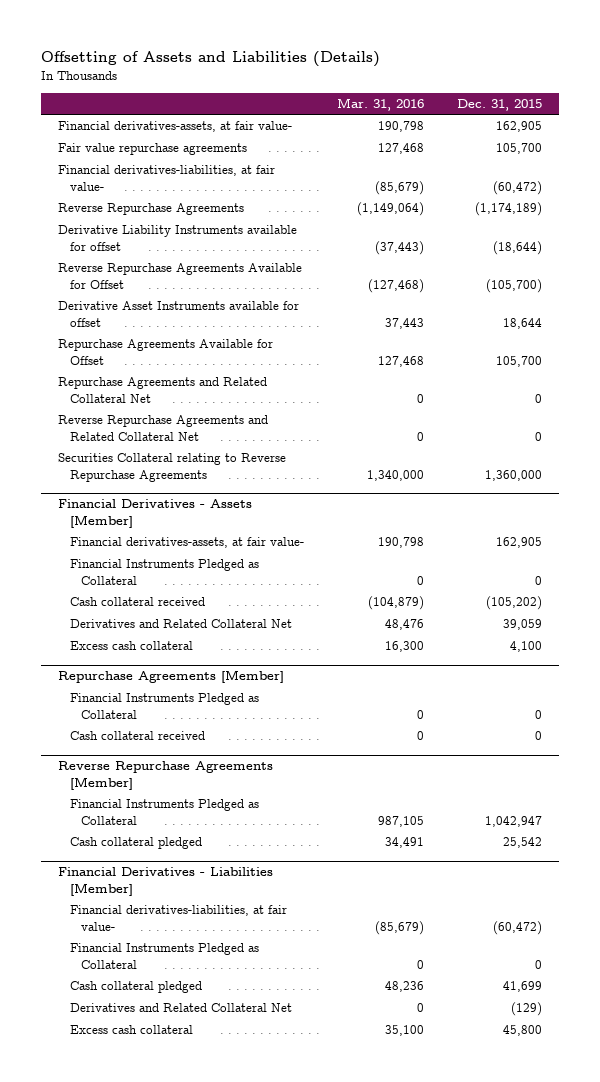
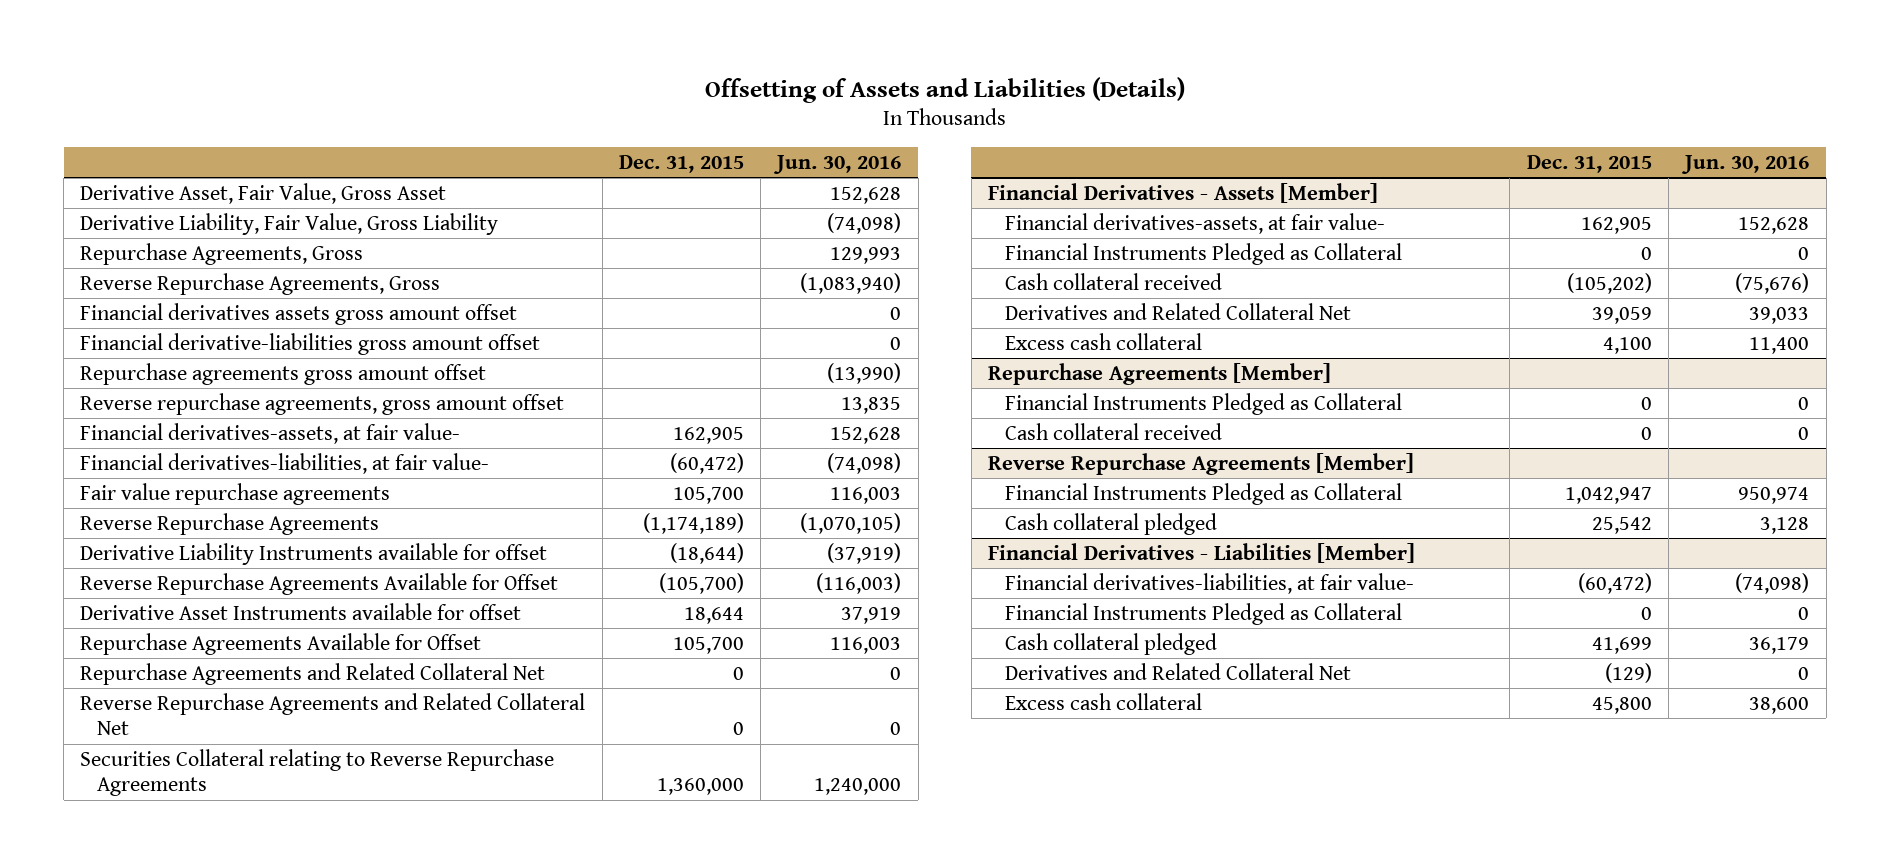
[337,98,425,112] Mar. 31, 2016 -> none
none -> [773,154,902,174] Jun. 30, 2016
none -> [80,182,447,204] Derivative Asset, Fair Value, Gross Asset
none -> [80,212,499,235] Derivative Liability, Fair Value, Gross Liability
none -> [80,242,364,265] Repurchase Agreements, Gross
none -> [80,272,441,295] Reverse Repurchase Agreements, Gross
none -> [80,302,518,325] Financial derivatives assets gross amount offset
none -> [80,332,541,355] Financial derivative-liabilities gross amount offset
none -> [80,362,487,385] Repurchase agreements gross amount offset
none -> [80,392,565,415] Reverse repurchase agreements, gross amount offset
[57,143,247,156] Fair value repurchase agreements -> [80,482,391,505] Fair value repurchase agreements

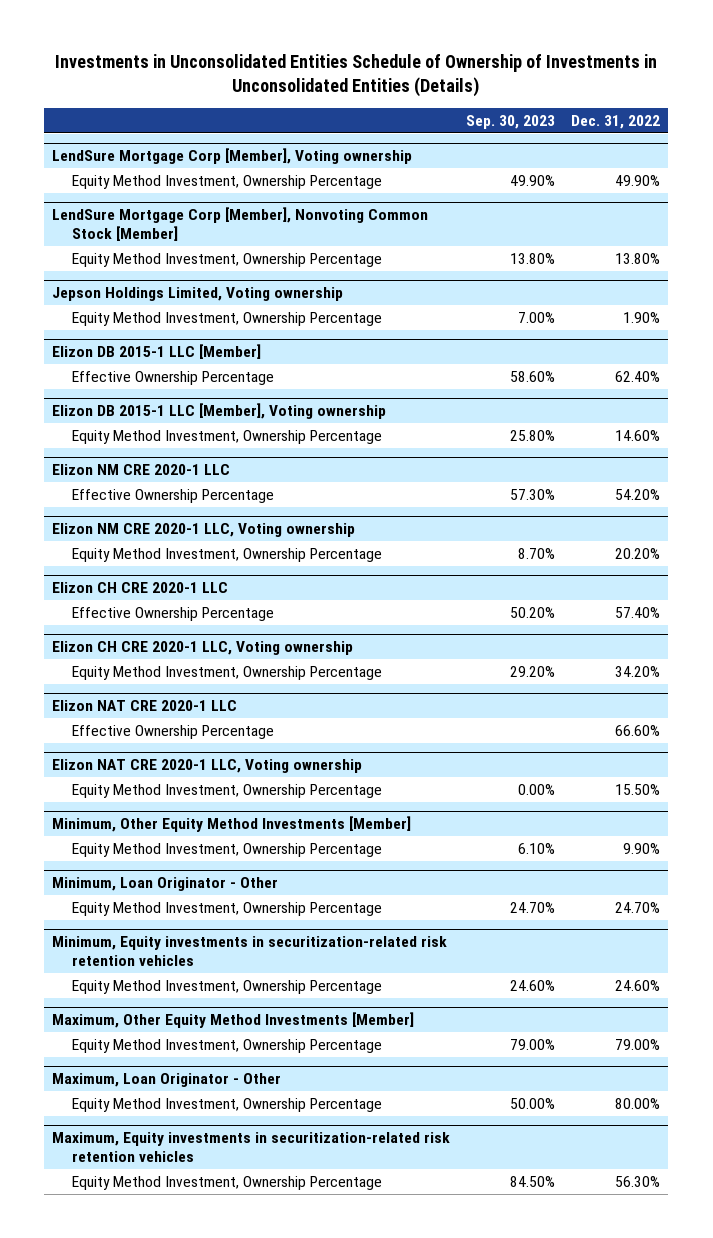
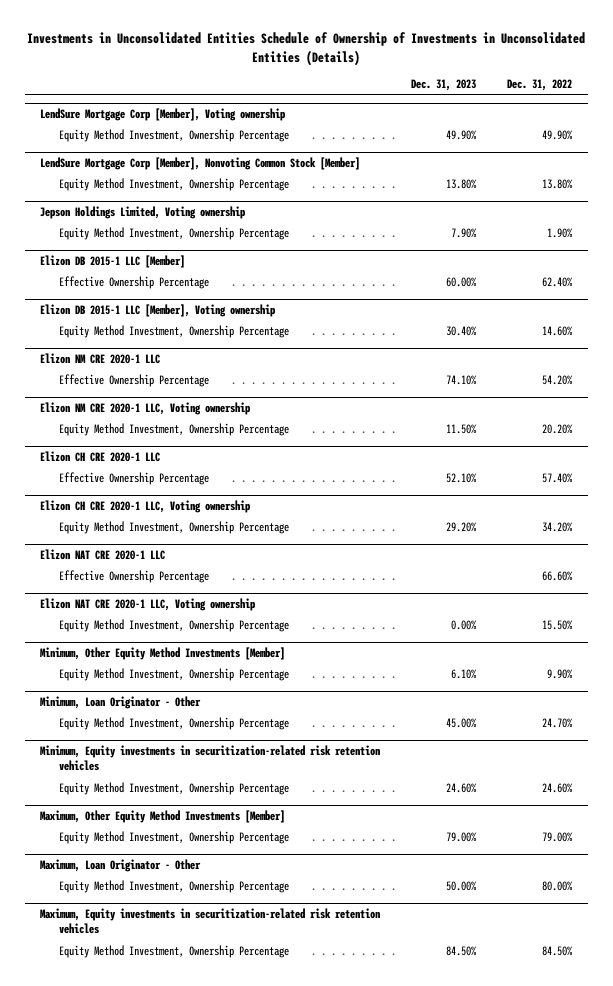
[466,114,556,129] Sep. 30, 2023 -> none
none -> [411,79,477,92] Dec. 31, 2023
[615,1175,661,1187] 56.30% -> [542,945,574,956] 84.50%

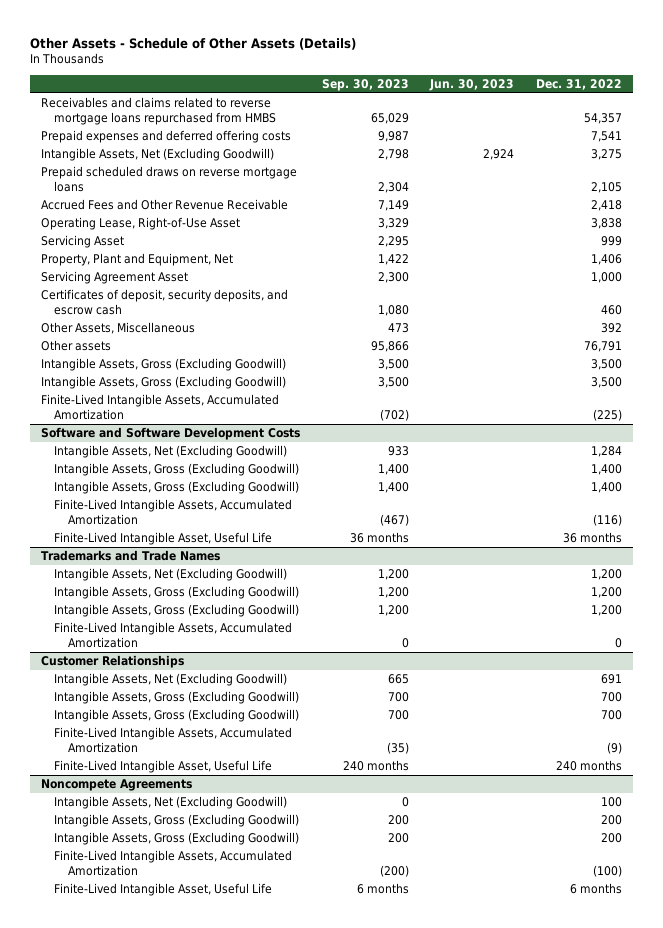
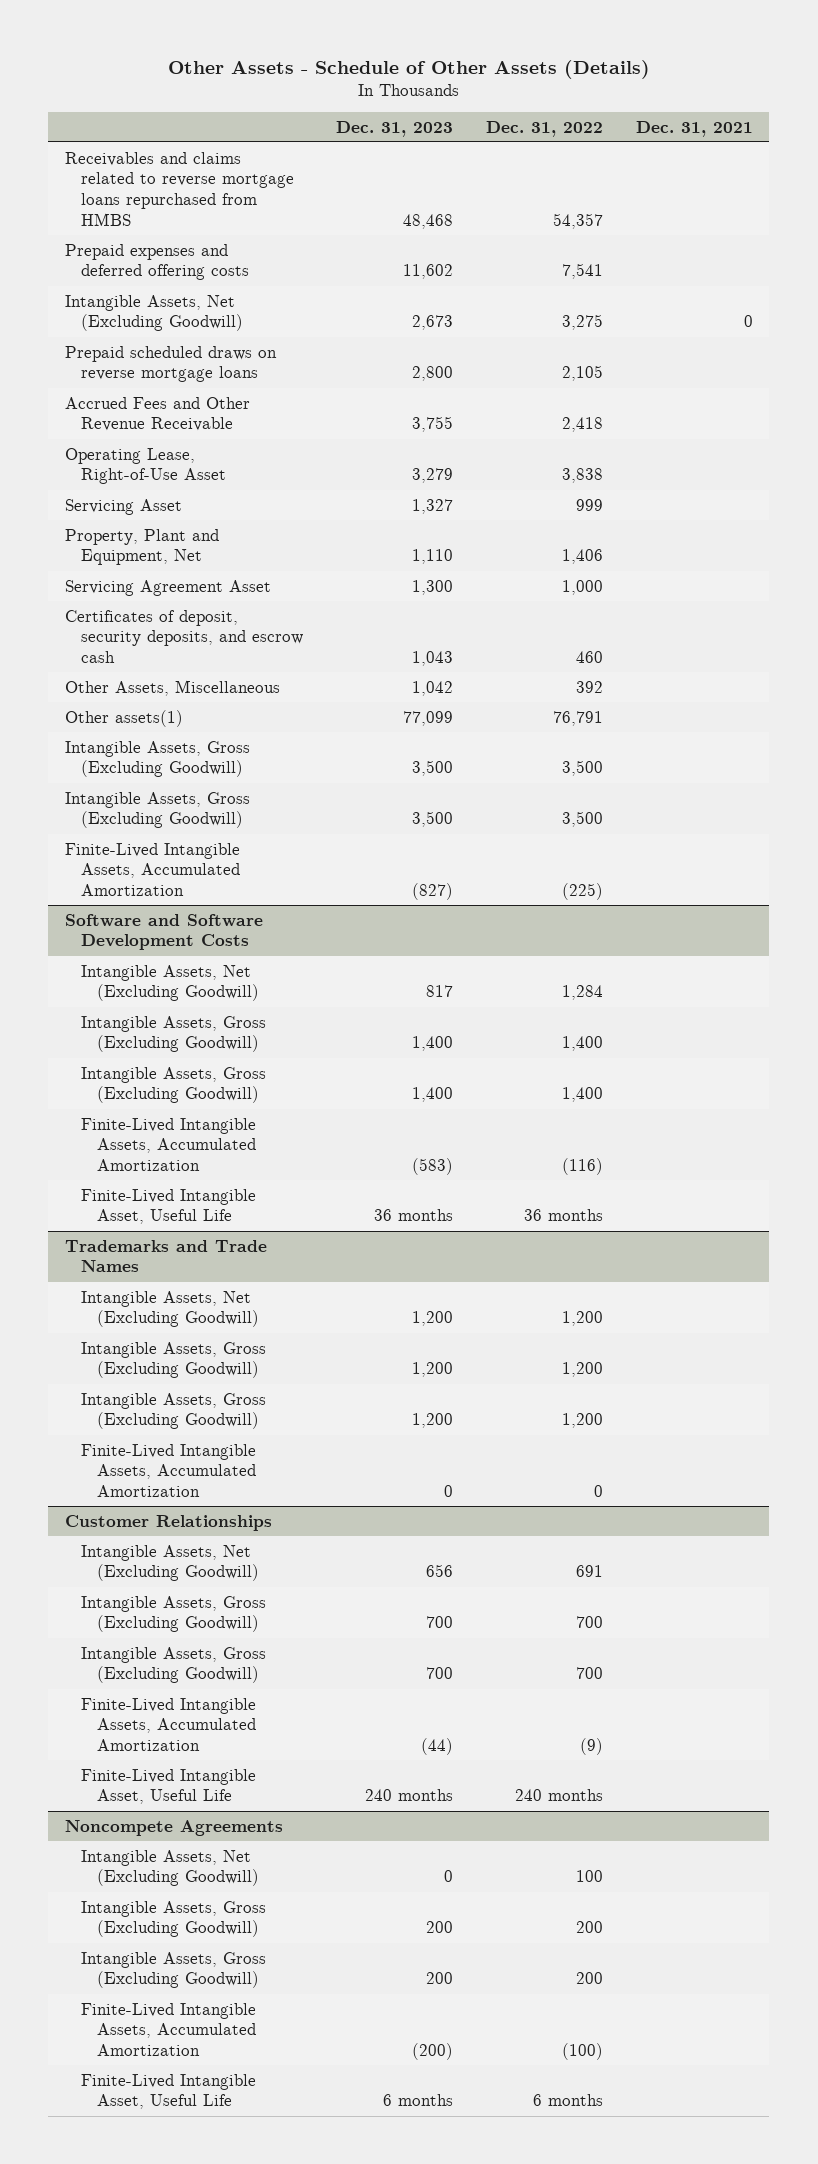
[321,78,409,91] Sep. 30, 2023 -> none
[429,78,515,91] Jun. 30, 2023 -> none
none -> [335,120,453,137] Dec. 31, 2023
none -> [635,120,753,137] Dec. 31, 2021
[40,340,111,352] Other assets -> [64,709,183,727] Other assets(1)

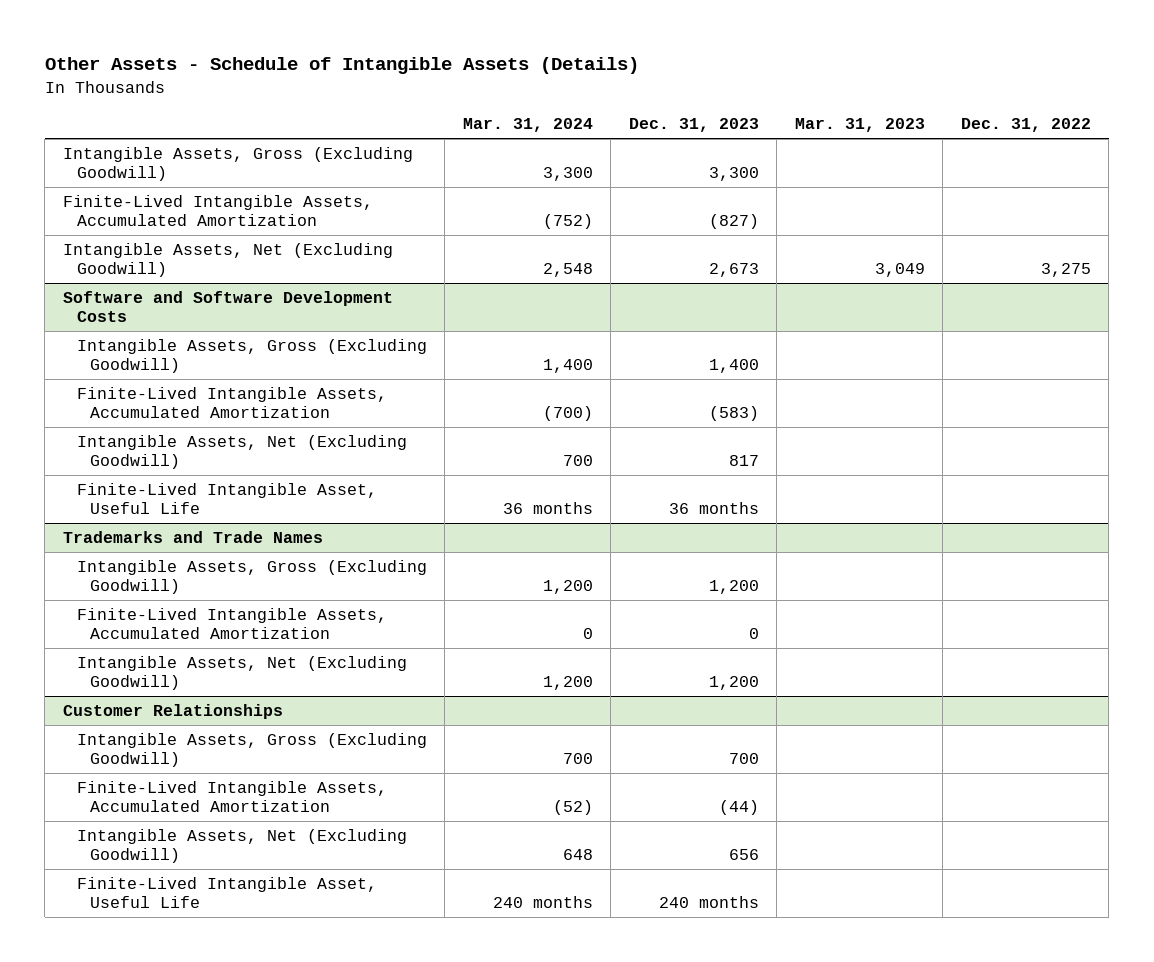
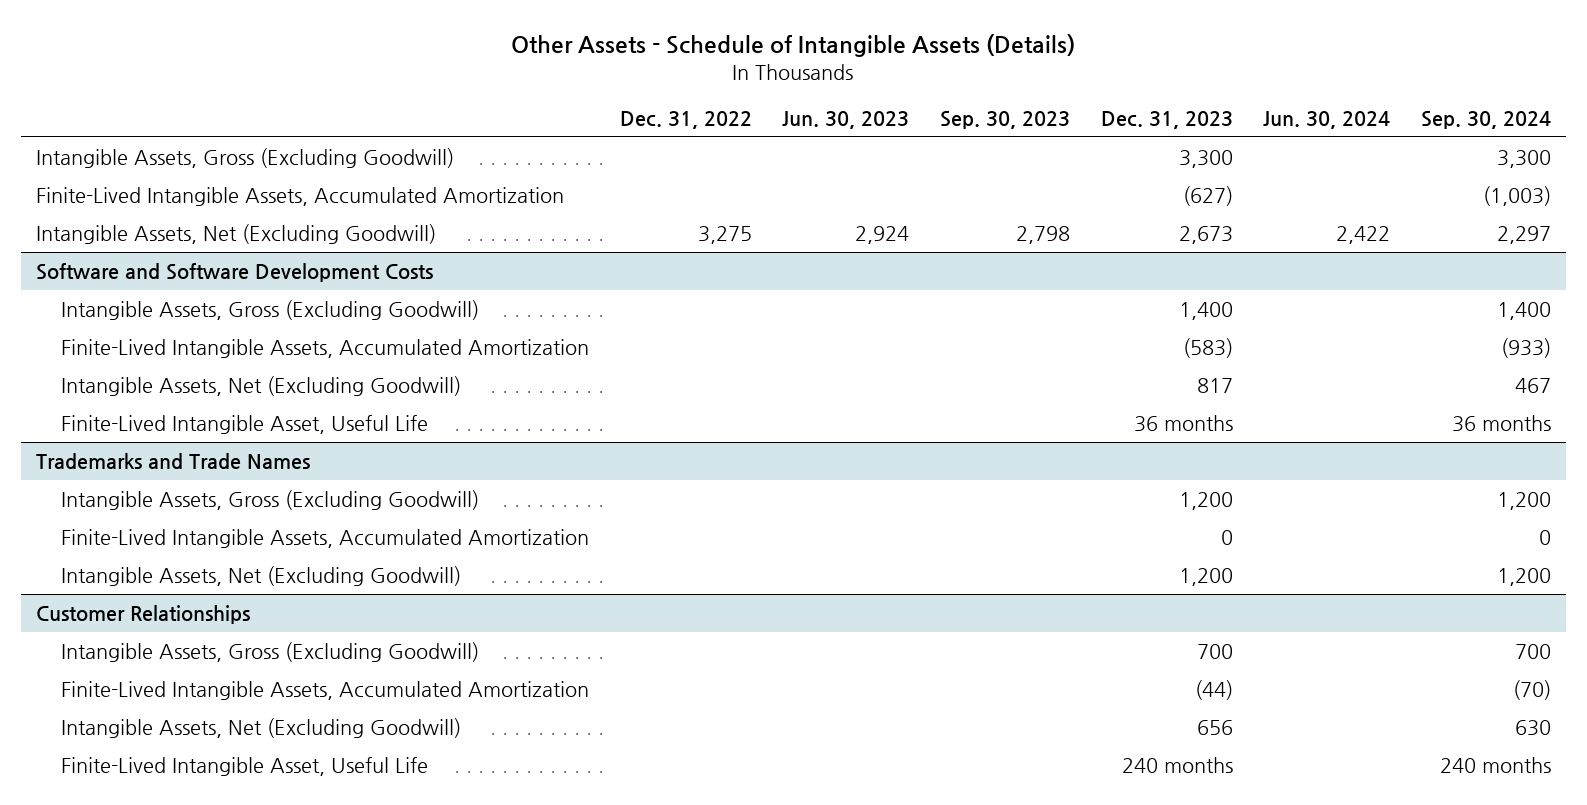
[462,118,593,133] Mar. 31, 2024 -> none
[794,118,925,133] Mar. 31, 2023 -> none
none -> [782,111,910,130] Jun. 30, 2023
none -> [940,111,1071,130] Sep. 30, 2023
none -> [1263,111,1391,130] Jun. 30, 2024
none -> [1421,111,1552,130] Sep. 30, 2024
[708,214,759,230] (827) -> [1182,185,1233,206] (627)

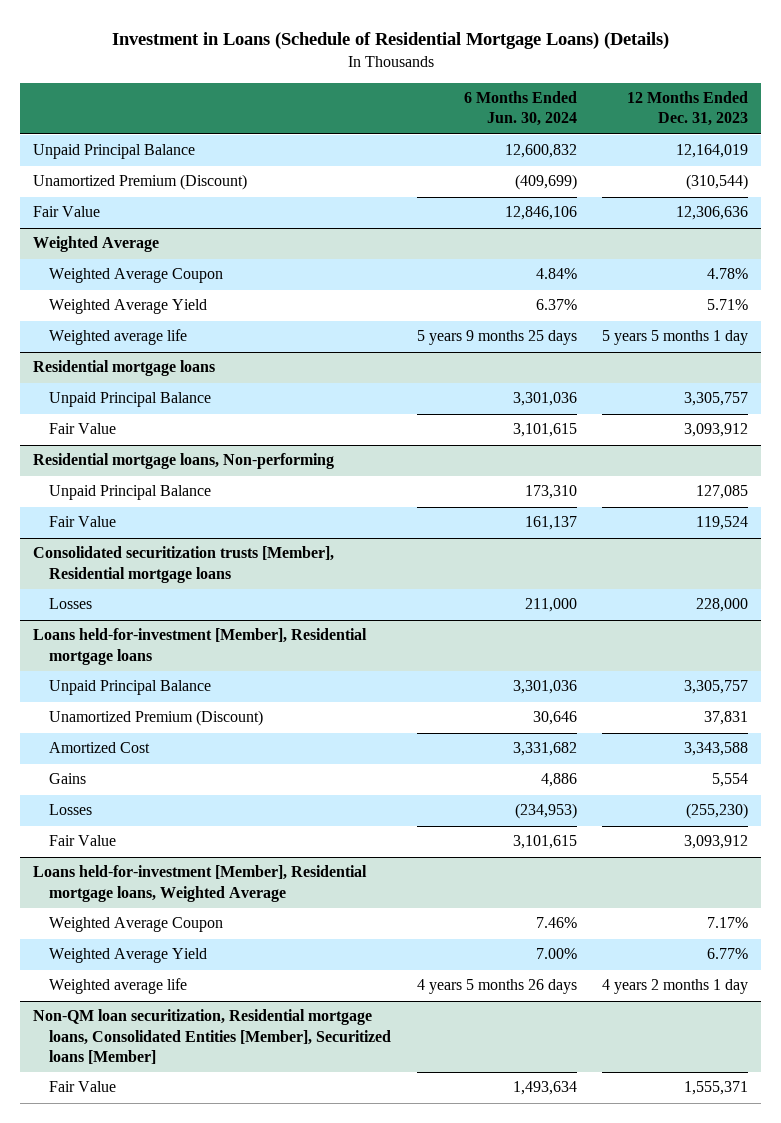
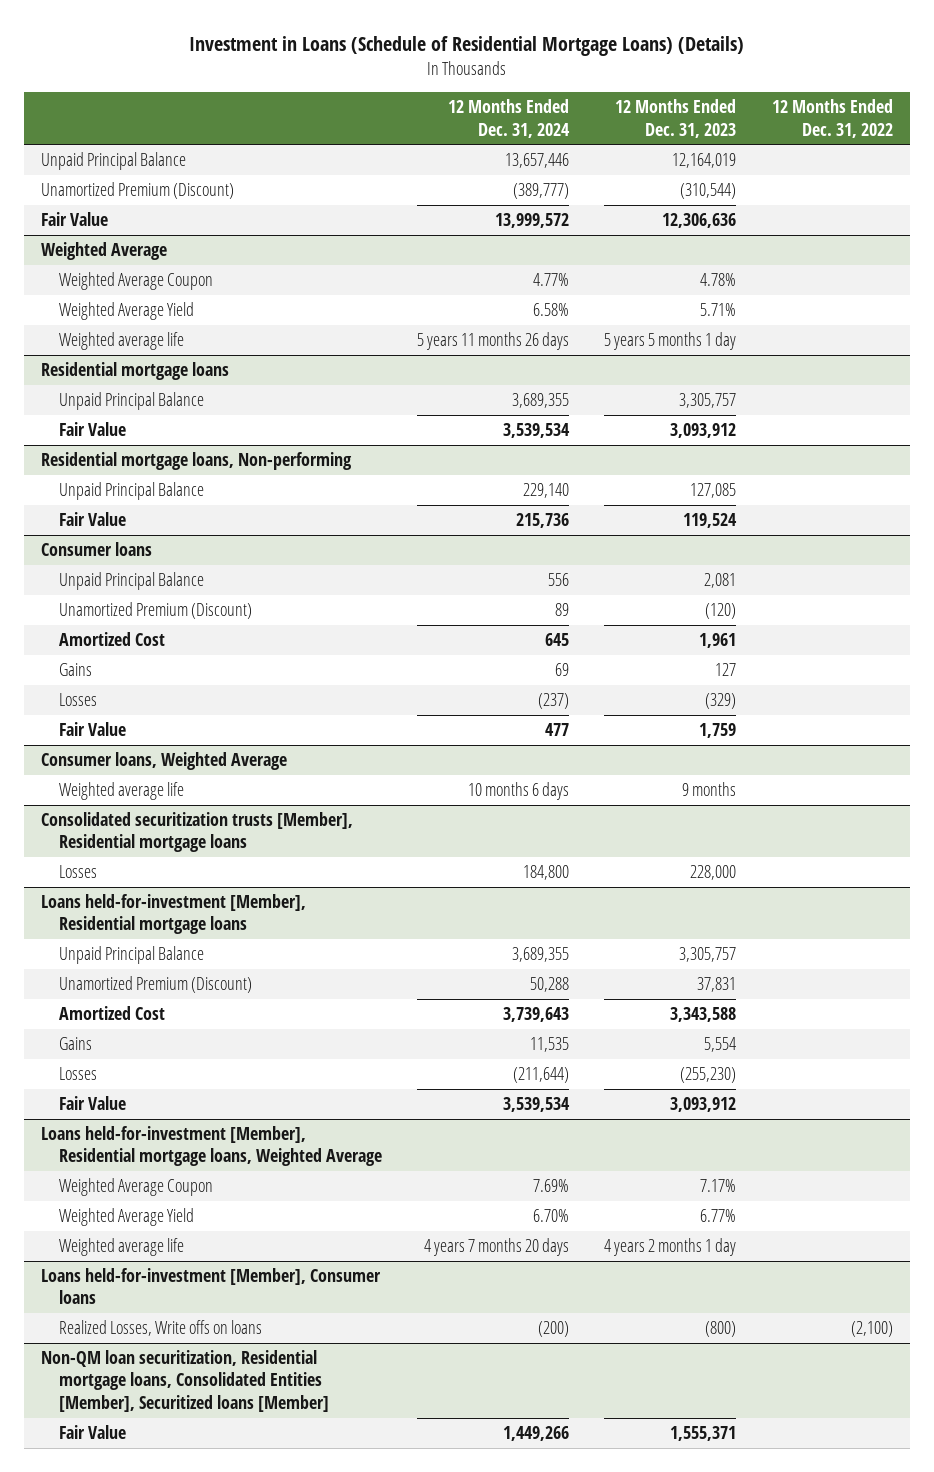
[463,91,577,127] 6 Months Ended Jun. 30, 2024 -> none
none -> [447,99,570,138] 12 Months Ended Dec. 31, 2024
none -> [771,99,893,138] 12 Months Ended Dec. 31, 2022
none -> [41,542,153,557] Consumer loans
none -> [58,572,204,591] Unpaid Principal Balance
none -> [58,602,252,620] Unamortized Premium (Discount)
none -> [58,632,165,647] Amortized Cost
none -> [58,663,92,677] Gains
none -> [58,693,97,707] Losses
none -> [58,722,126,737] Fair Value
none -> [41,752,288,771] Consumer loans, Weighted Average
none -> [58,782,184,801] Weighted average life
none -> [41,1268,382,1305] Loans held-for-investment [Member], Consumer loans
none -> [58,1320,262,1337] Realized Losses, Write offs on loans

